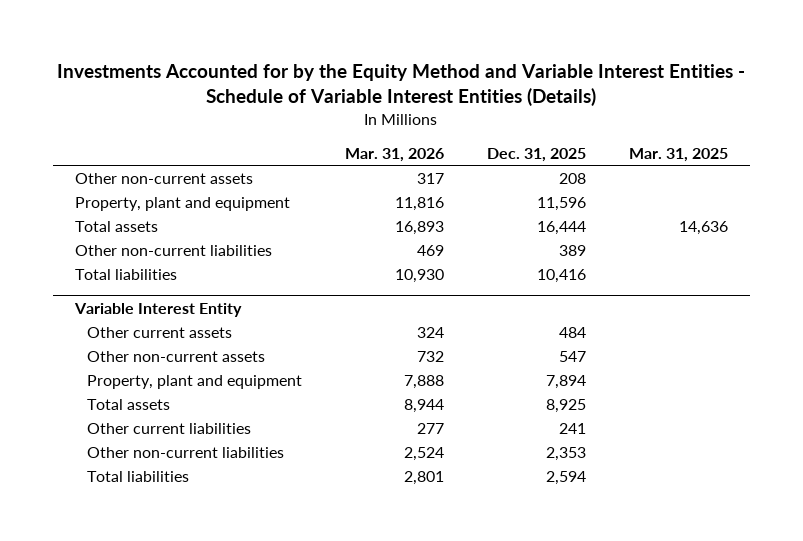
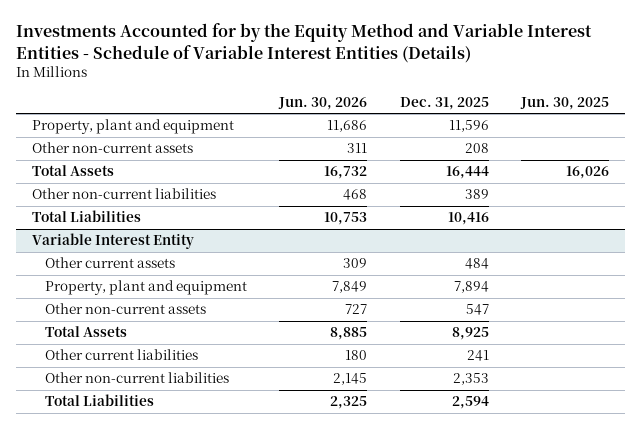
[344,147,444,162] Mar. 31, 2026 -> none
[629,147,729,162] Mar. 31, 2025 -> none
none -> [278,97,368,111] Jun. 30, 2026
none -> [519,97,609,111] Jun. 30, 2025
[74,172,253,184] Other non-current assets -> [32,142,194,154] Other non-current assets
[74,220,158,232] Total assets -> [32,165,115,177] Total Assets
[74,268,177,280] Total liabilities -> [32,210,142,223] Total Liabilities
[86,350,265,362] Other non-current assets -> [44,303,206,315] Other non-current assets
[86,398,170,410] Total assets -> [44,326,127,338] Total Assets
[86,470,189,482] Total liabilities -> [44,394,154,407] Total Liabilities

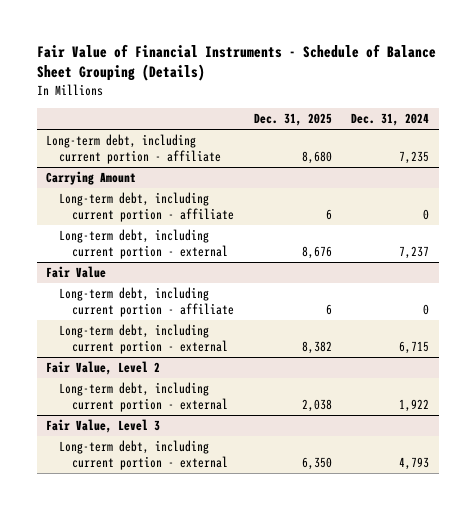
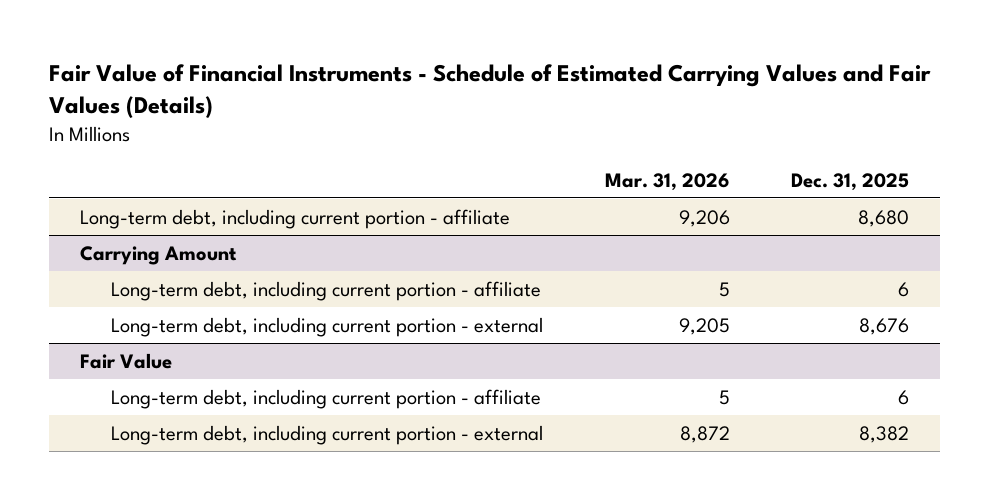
[36,43,436,82] Fair Value of Financial Instruments - Schedule of Balance Sheet Grouping (Details) -> [48,64,931,119] Fair Value of Financial Instruments - Schedule of Estimated Carrying Values and Fair Values (Details)
[351,113,430,127] Dec. 31, 2024 -> none
none -> [604,172,730,191] Mar. 31, 2026
[46,361,161,376] Fair Value, Level 2 -> none
[59,382,228,413] Long-term debt, including current portion - external -> none
[46,419,161,434] Fair Value, Level 3 -> none
[59,440,228,471] Long-term debt, including current portion - external -> none

